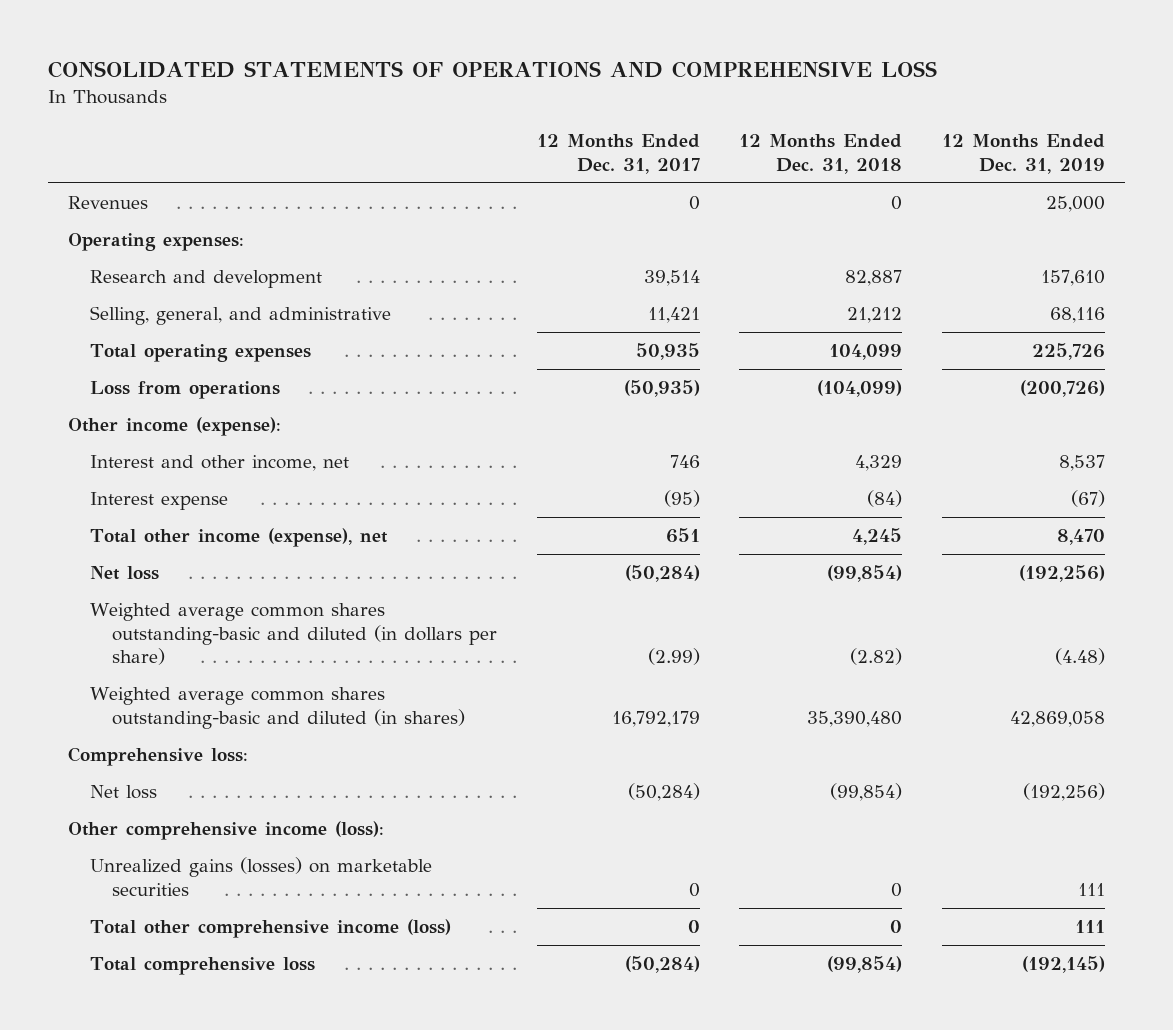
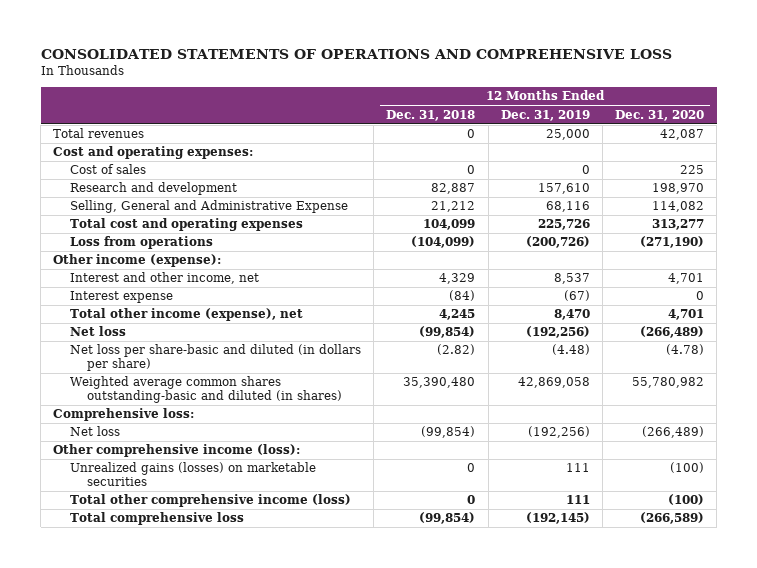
[536,134,700,174] 12 Months Ended Dec. 31, 2017 -> none
none -> [614,109,704,121] Dec. 31, 2020
[67,196,148,210] Revenues -> [53,128,145,139] Total revenues
[67,233,244,252] Operating expenses: -> [53,146,254,160] Cost and operating expenses:
none -> [70,164,147,175] Cost of sales
[89,306,391,326] Selling, general, and administrative -> [70,200,349,214] Selling, General and Administrative Expense
[89,344,311,363] Total operating expenses -> [70,218,304,232] Total cost and operating expenses
[89,603,498,666] Weighted average common shares outstanding-basic and diluted (in dollars per share) -> [70,344,362,372] Net loss per share-basic and diluted (in dollars per share)

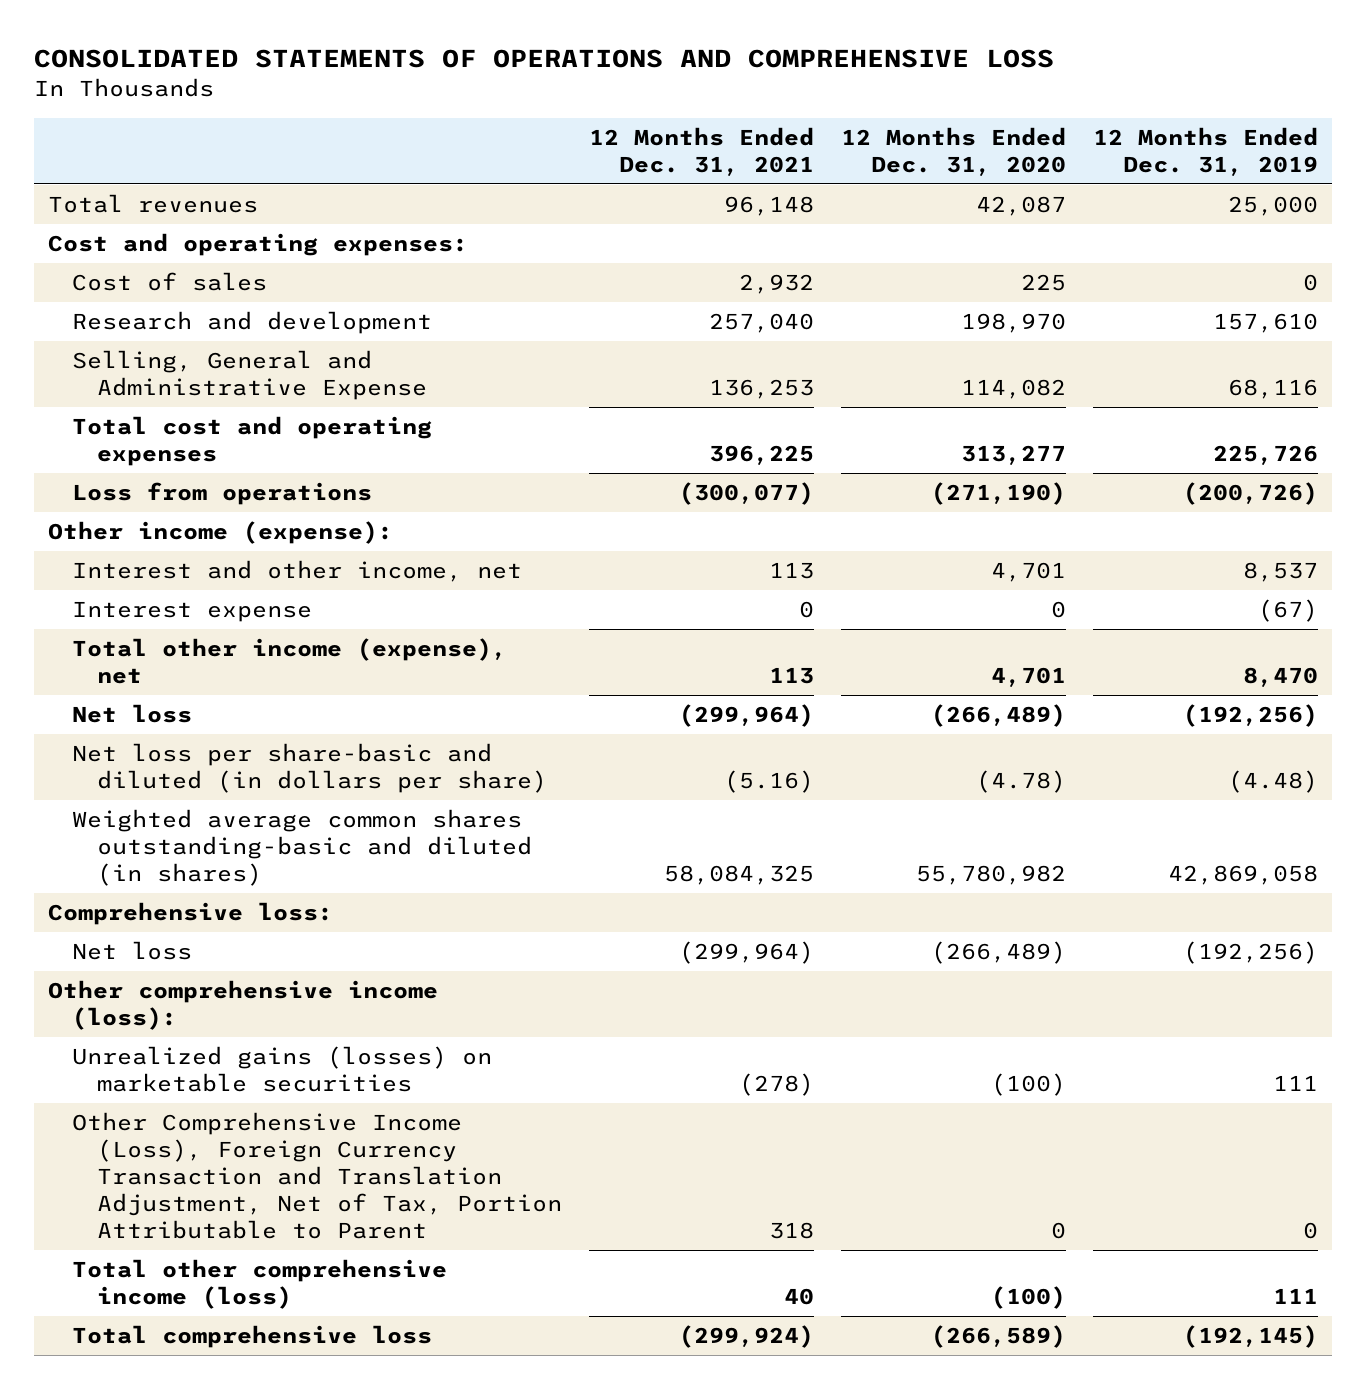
[386,109,476,121] Dec. 31, 2018 -> none
none -> [589,126,815,176] 12 Months Ended Dec. 31, 2021
none -> [72,1111,562,1240] Other Comprehensive Income (Loss), Foreign Currency Transaction and Translation Adjustment, Net of Tax, Portion Attributable to Parent

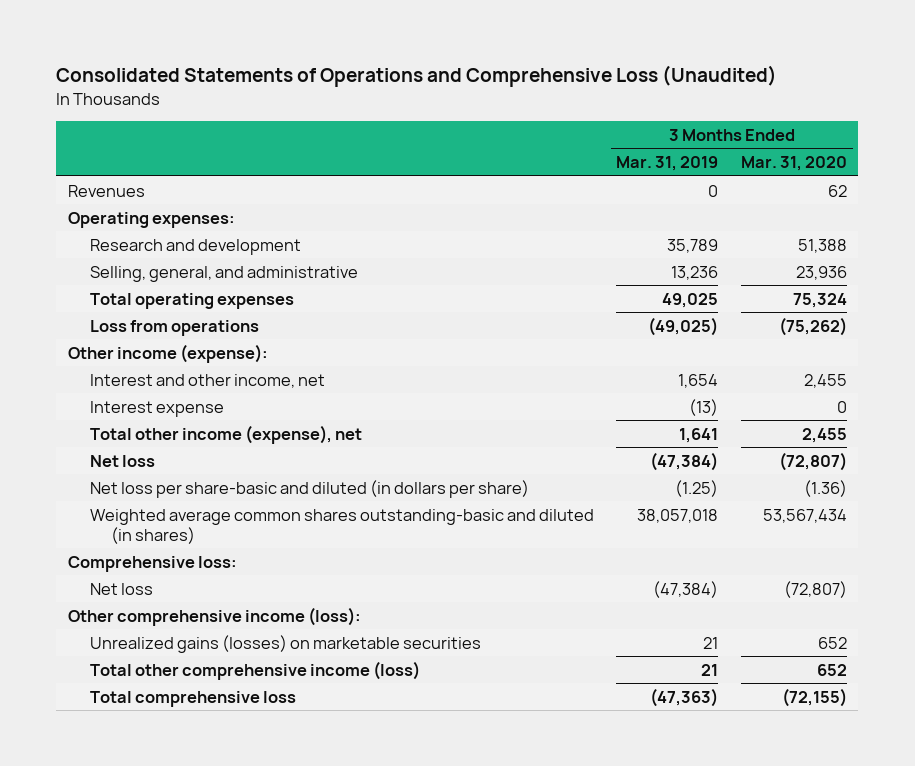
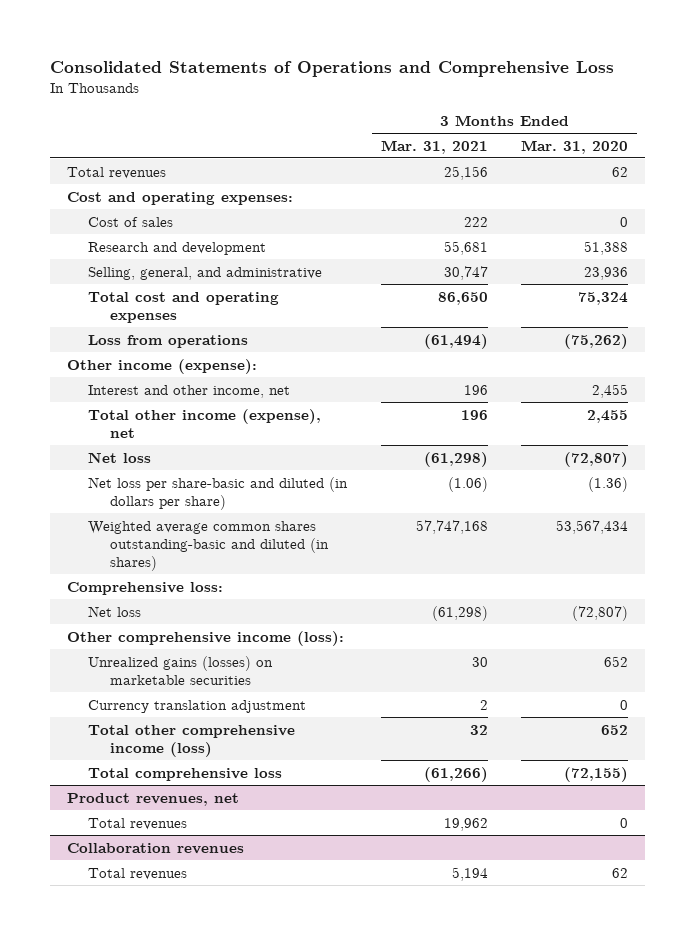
[56,65,778,88] Consolidated Statements of Operations and Comprehensive Loss (Unaudited) -> [50,61,615,78] Consolidated Statements of Operations and Comprehensive Loss
[616,156,719,172] Mar. 31, 2019 -> none
none -> [380,139,488,154] Mar. 31, 2021
[67,184,145,197] Revenues -> [66,166,166,179] Total revenues
[67,211,235,228] Operating expenses: -> [66,191,293,205] Cost and operating expenses:
none -> [88,216,174,227] Cost of sales
[89,292,294,309] Total operating expenses -> [88,291,280,323] Total cost and operating expenses
[89,400,224,417] Interest expense -> none
none -> [88,699,307,713] Currency translation adjustment
none -> [66,792,239,806] Product revenues, net
none -> [88,817,188,830] Total revenues
none -> [66,842,244,854] Collaboration revenues
none -> [88,867,188,880] Total revenues

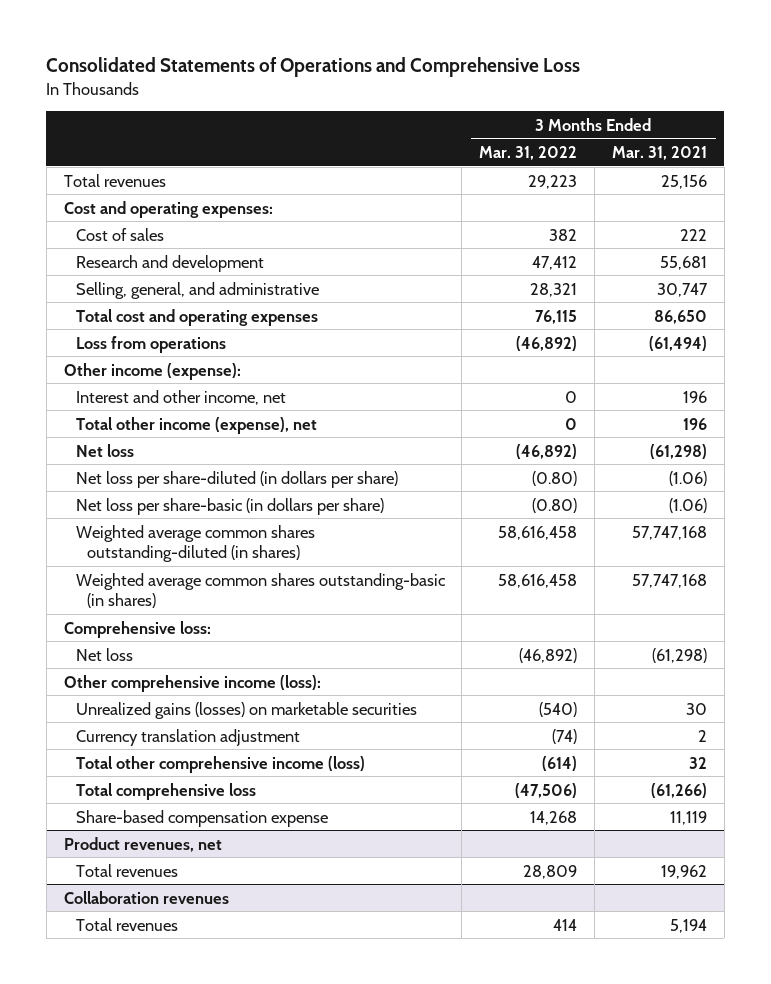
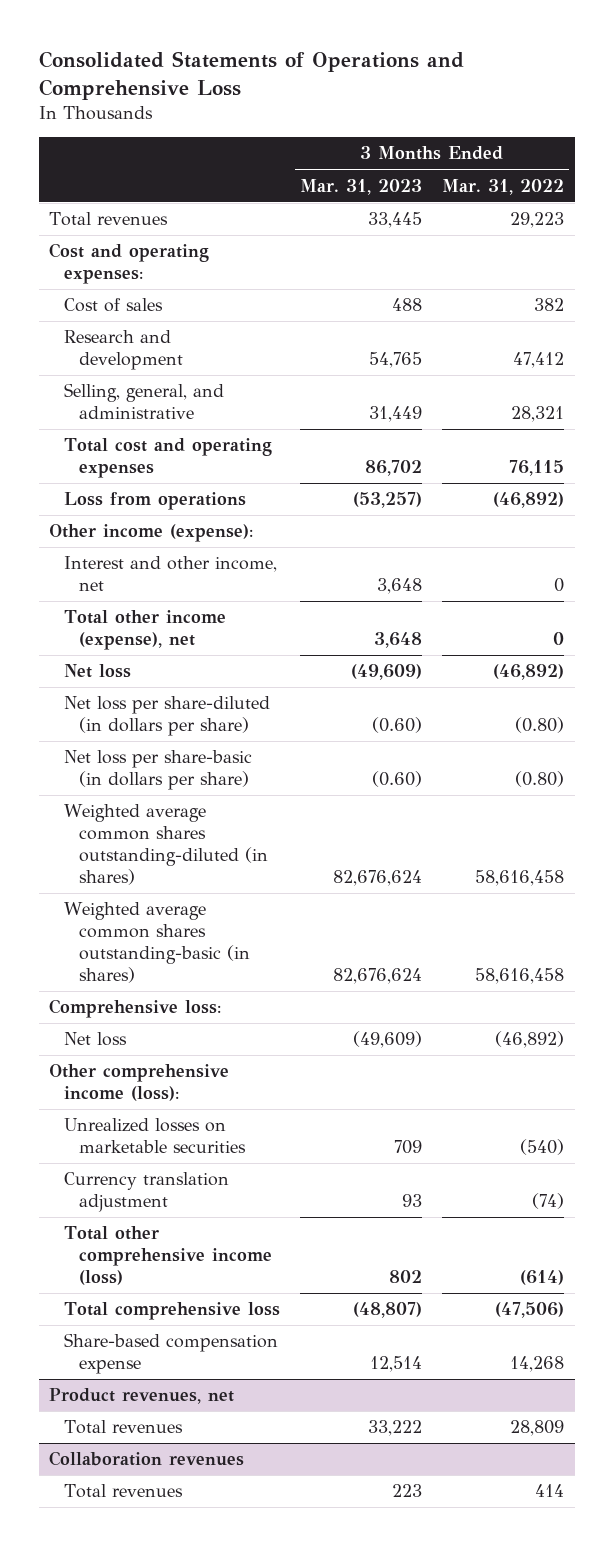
[612,146,708,161] Mar. 31, 2021 -> none
none -> [299,178,422,195] Mar. 31, 2023
[75,701,417,719] Unrealized gains (losses) on marketable securities -> [63,1118,246,1154] Unrealized losses on marketable securities

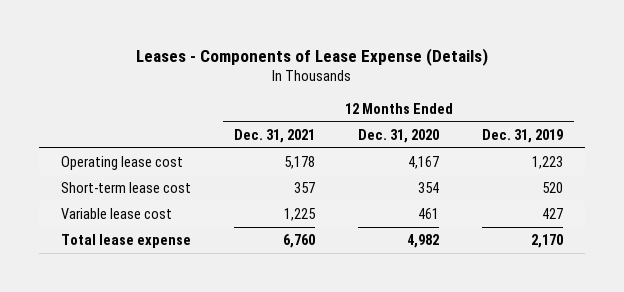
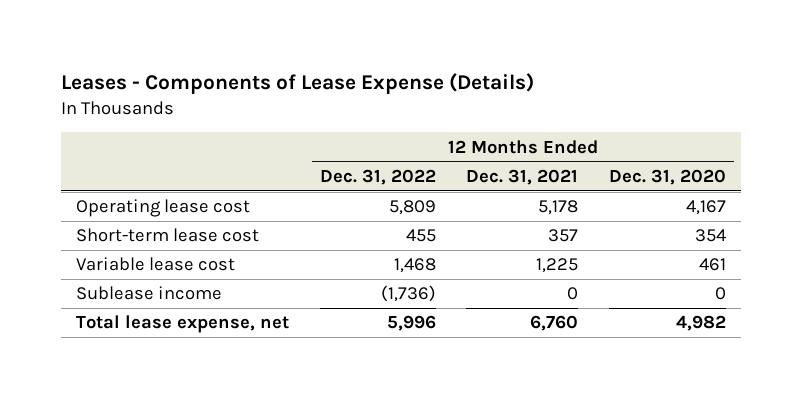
[482,128,564,143] Dec. 31, 2019 -> none
none -> [319,168,436,185] Dec. 31, 2022
none -> [76,286,223,301] Sublease income
[60,234,191,249] Total lease expense -> [76,315,290,334] Total lease expense, net

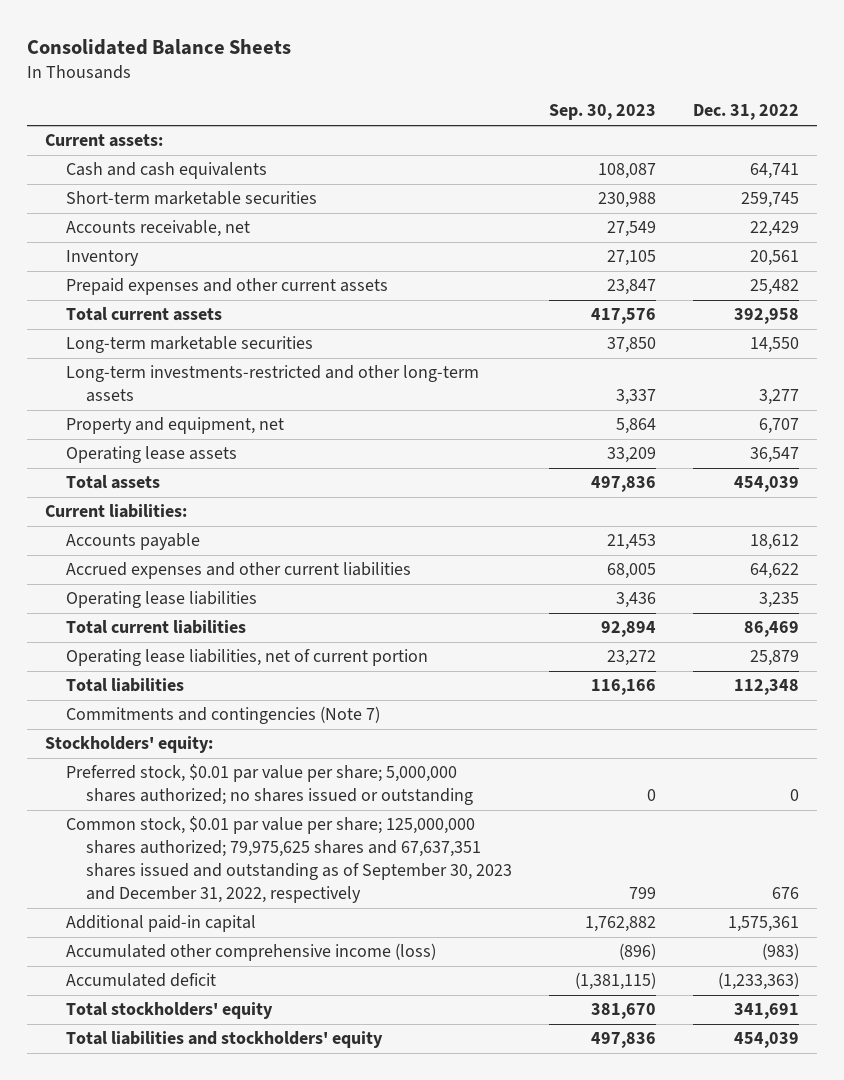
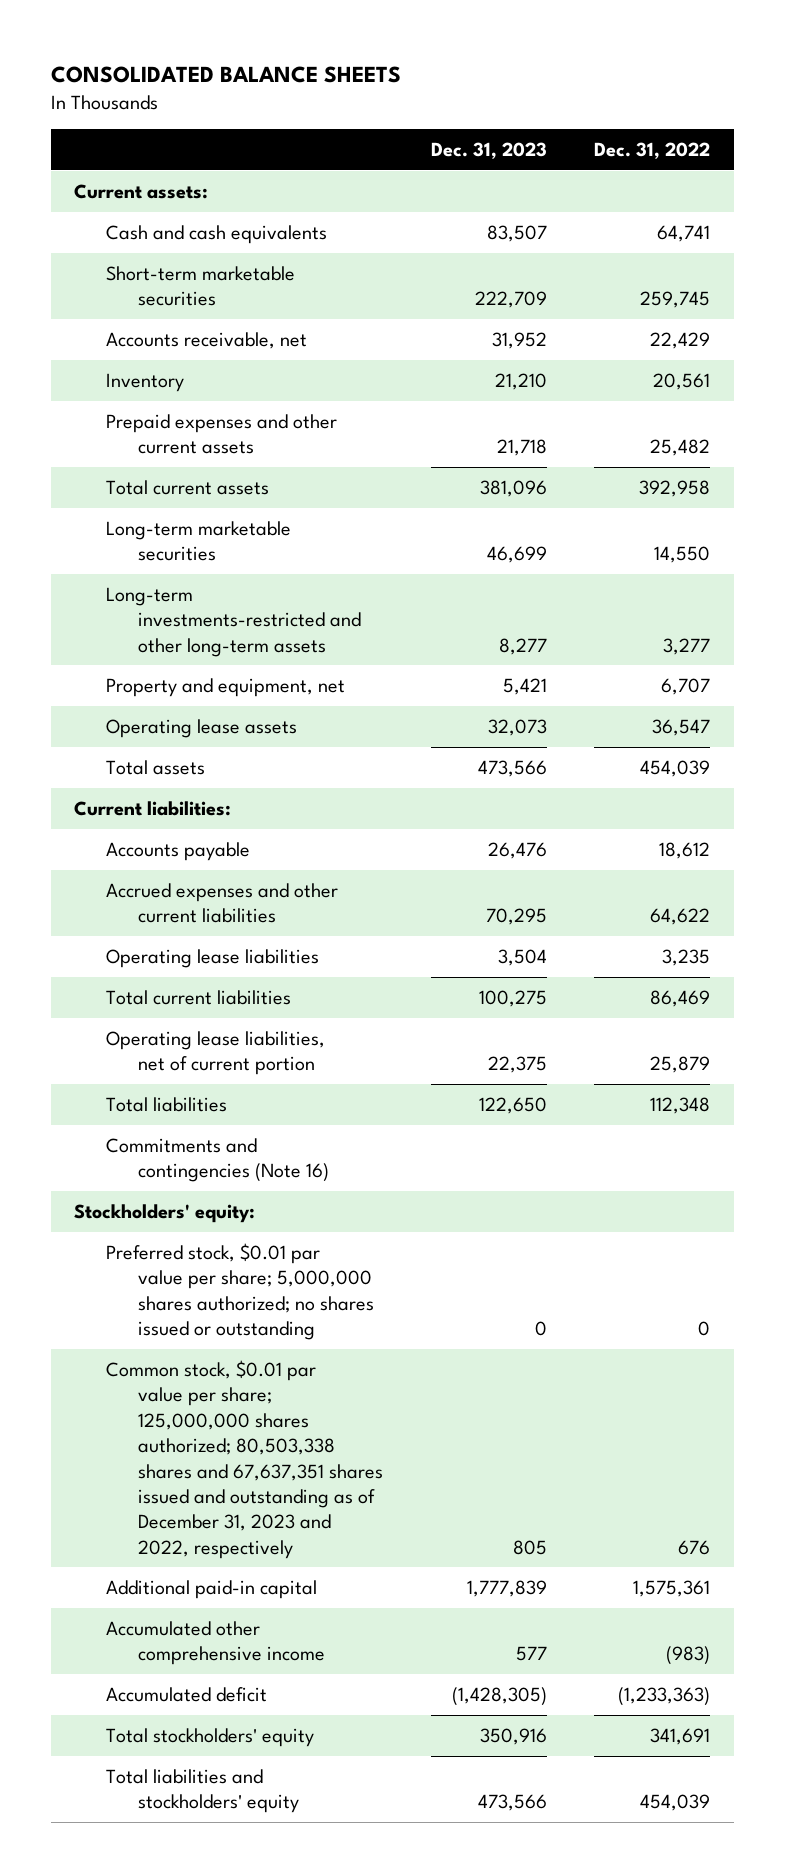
[26,39,291,56] Consolidated Balance Sheets -> [50,65,401,83] CONSOLIDATED BALANCE SHEETS
[549,104,657,121] Sep. 30, 2023 -> none
none -> [430,142,547,160] Dec. 31, 2023
[65,706,380,725] Commitments and contingencies (Note 7) -> [106,1137,330,1183] Commitments and contingencies (Note 16)
[65,816,513,904] Common stock, $0.01 par value per share; 125,000,000 shares authorized; 79,975,625 shares and 67,637,351 shares issued and outstanding as of September 30, 2023 and December 31, 2022, respectively -> [106,1359,384,1559] Common stock, $0.01 par value per share; 125,000,000 shares authorized; 80,503,338 shares and 67,637,351 shares issued and outstanding as of December 31, 2023 and 2022, respectively
[65,943,436,962] Accumulated other comprehensive income (loss) -> [106,1620,326,1666] Accumulated other comprehensive income

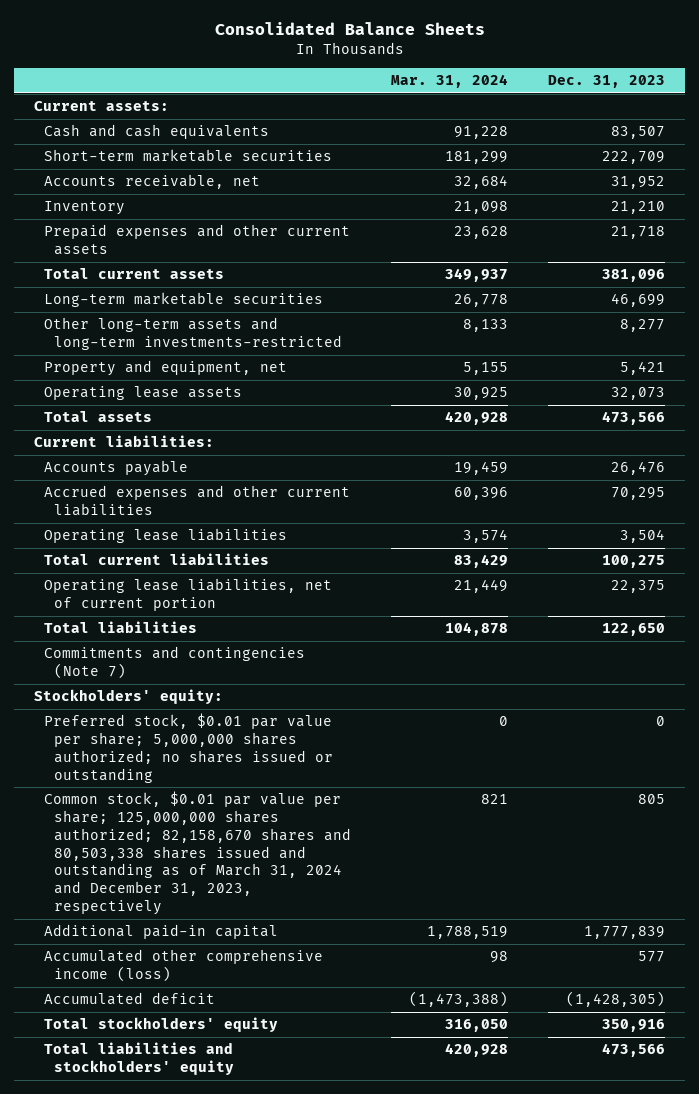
[50,65,401,83] CONSOLIDATED BALANCE SHEETS -> [214,22,485,36] Consolidated Balance Sheets
[594,142,711,160] Dec. 31, 2022 -> none
none -> [391,74,509,89] Mar. 31, 2024
[106,586,362,657] Long-term investments-restricted and other long-term assets -> [44,317,343,351] Other long-term assets and long-term investments-restricted
[106,1137,330,1183] Commitments and contingencies (Note 16) -> [44,646,306,680] Commitments and contingencies (Note 7)
[106,1359,384,1559] Common stock, $0.01 par value per share; 125,000,000 shares authorized; 80,503,338 shares and 67,637,351 shares issued and outstanding as of December 31, 2023 and 2022, respectively -> [44,791,352,915] Common stock, $0.01 par value per share; 125,000,000 shares authorized; 82,158,670 shares and 80,503,338 shares issued and outstanding as of March 31, 2024 and December 31, 2023, respectively
[106,1620,326,1666] Accumulated other comprehensive income -> [44,949,324,983] Accumulated other comprehensive income (loss)

